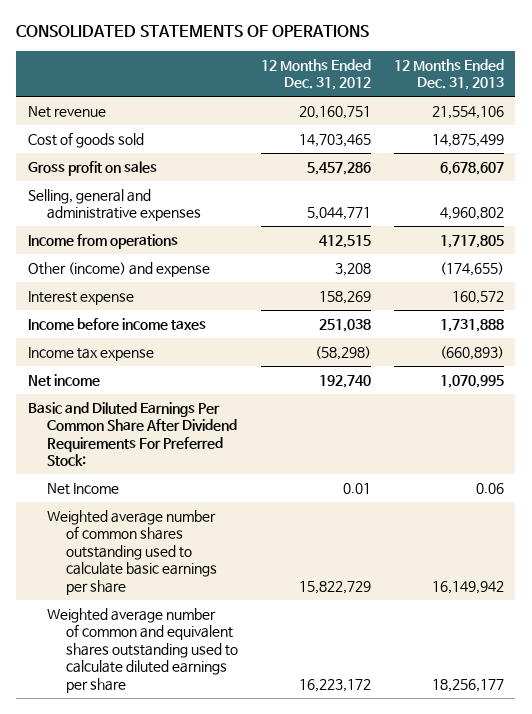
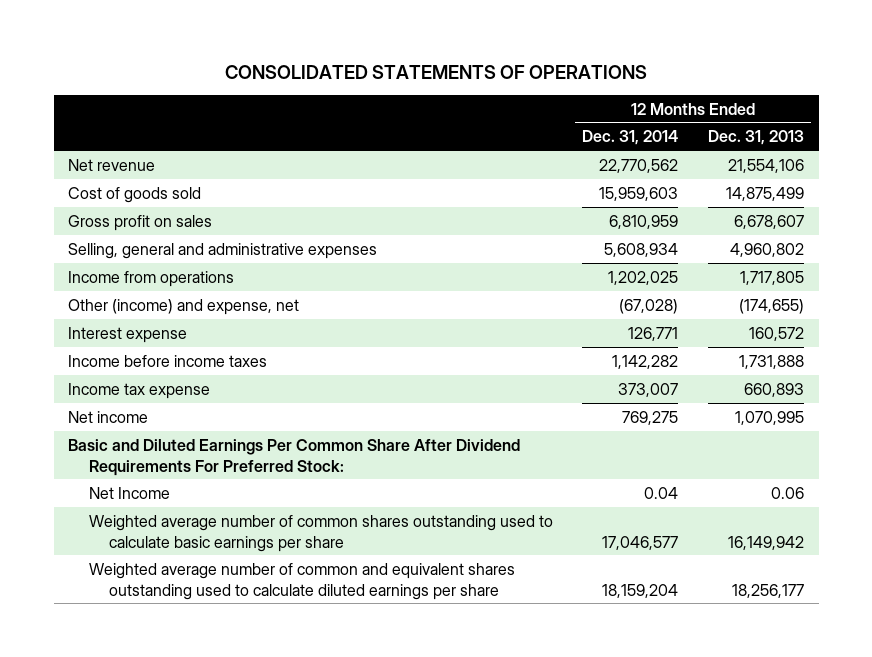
[260,58,371,91] 12 Months Ended Dec. 31, 2012 -> none
none -> [582,130,679,146] Dec. 31, 2014
[27,261,210,277] Other (income) and expense -> [68,298,300,315] Other (income) and expense, net
[439,345,504,360] (660,893) -> [743,382,804,397] 660,893

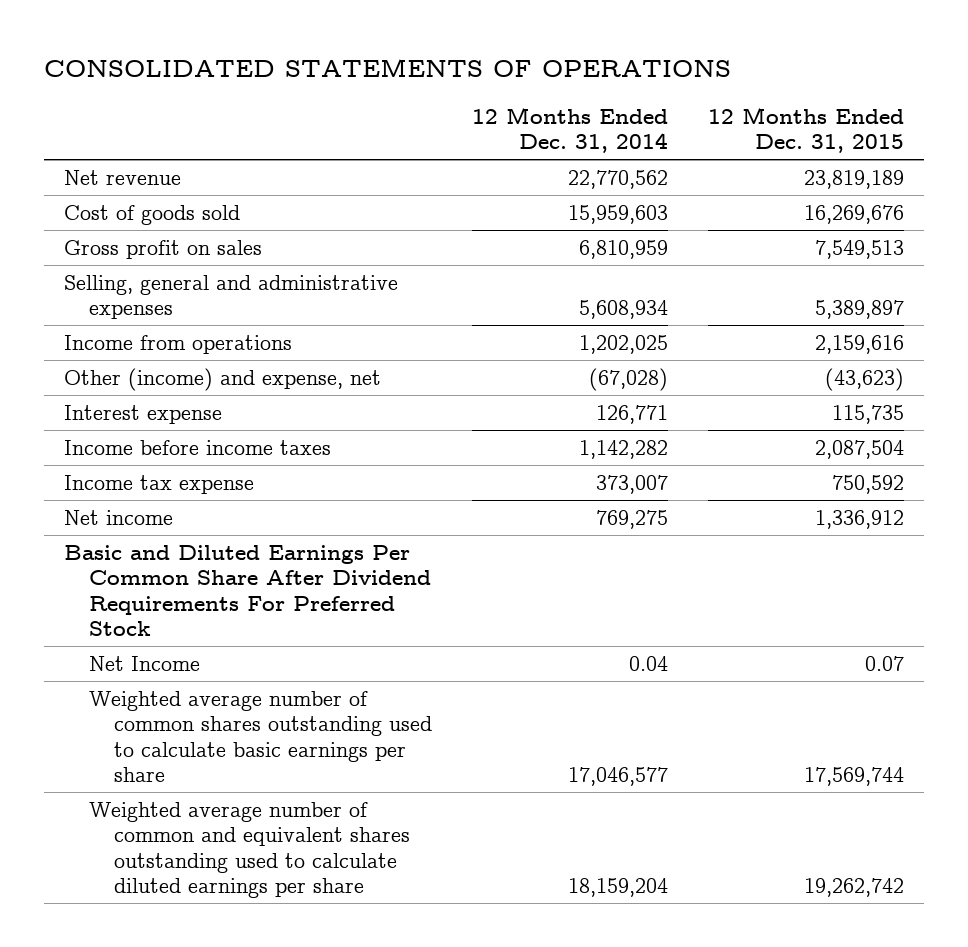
[707,130,804,146] Dec. 31, 2013 -> none
none -> [707,106,904,154] 12 Months Ended Dec. 31, 2015
[68,438,521,476] Basic and Diluted Earnings Per Common Share After Dividend Requirements For Preferred Stock: -> [64,544,432,637] Basic and Diluted Earnings Per Common Share After Dividend Requirements For Preferred Stock

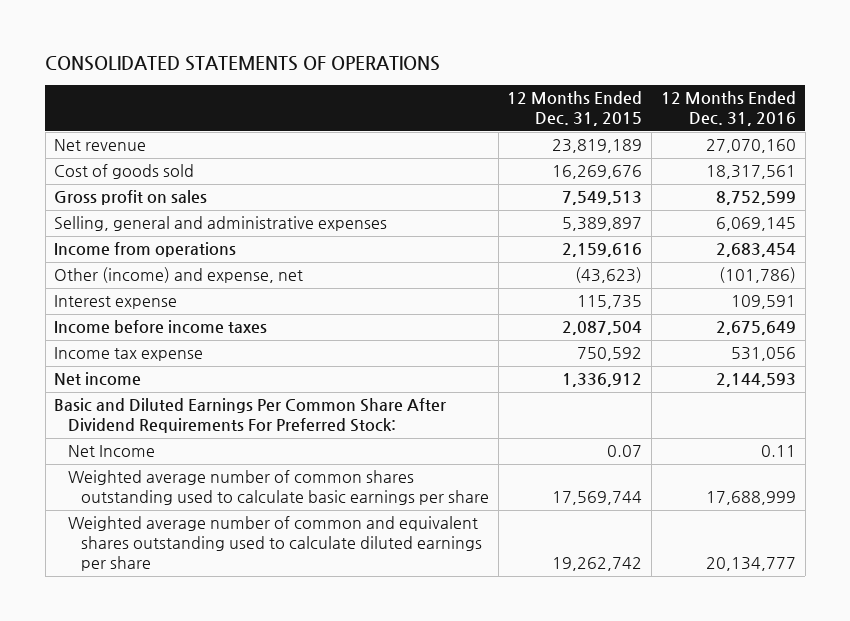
[471,106,668,154] 12 Months Ended Dec. 31, 2014 -> none
none -> [660,91,796,127] 12 Months Ended Dec. 31, 2016
[64,544,432,637] Basic and Diluted Earnings Per Common Share After Dividend Requirements For Preferred Stock -> [54,398,447,434] Basic and Diluted Earnings Per Common Share After Dividend Requirements For Preferred Stock:

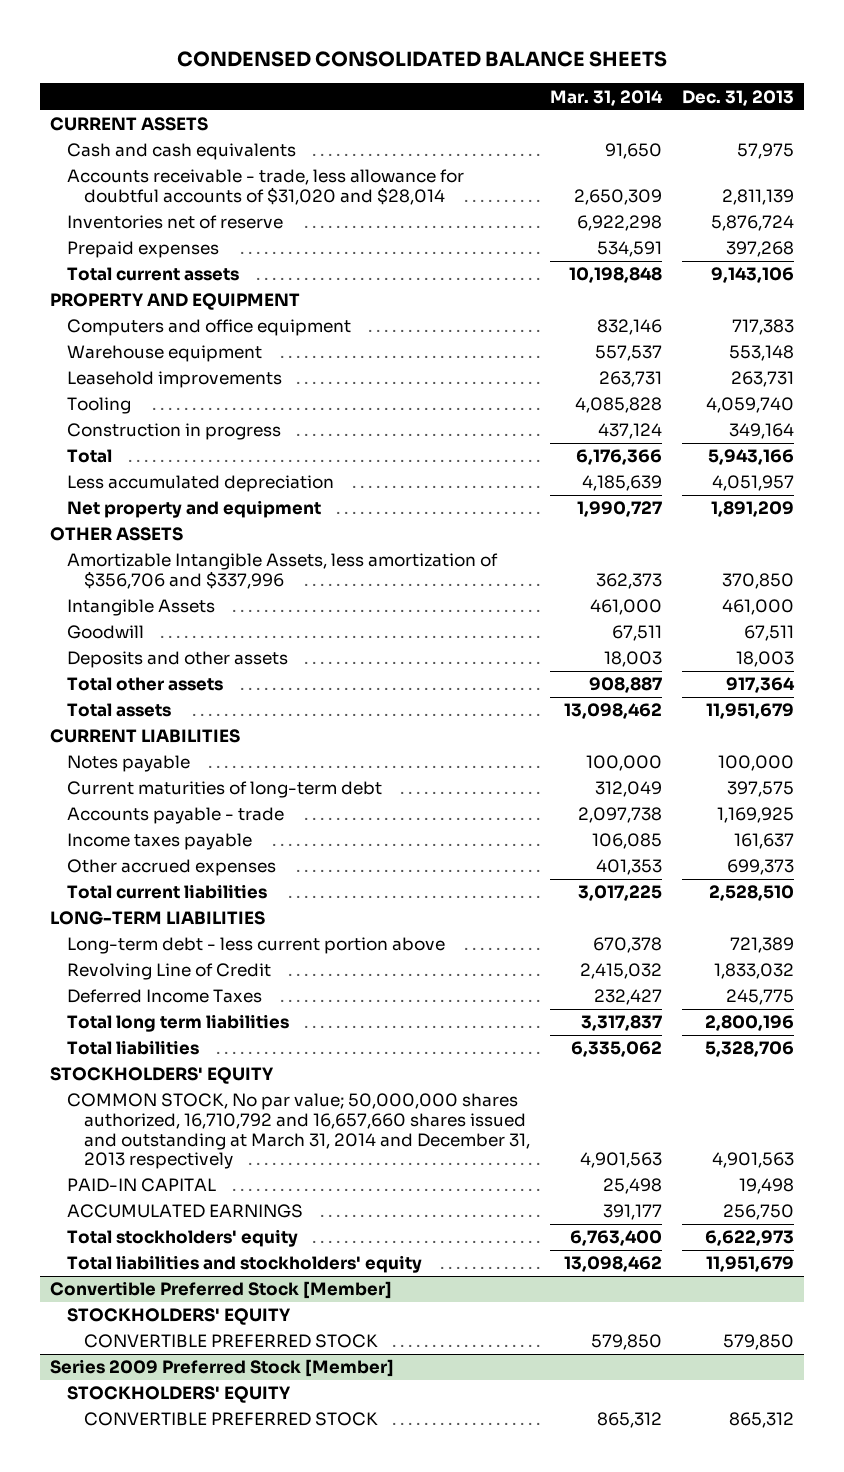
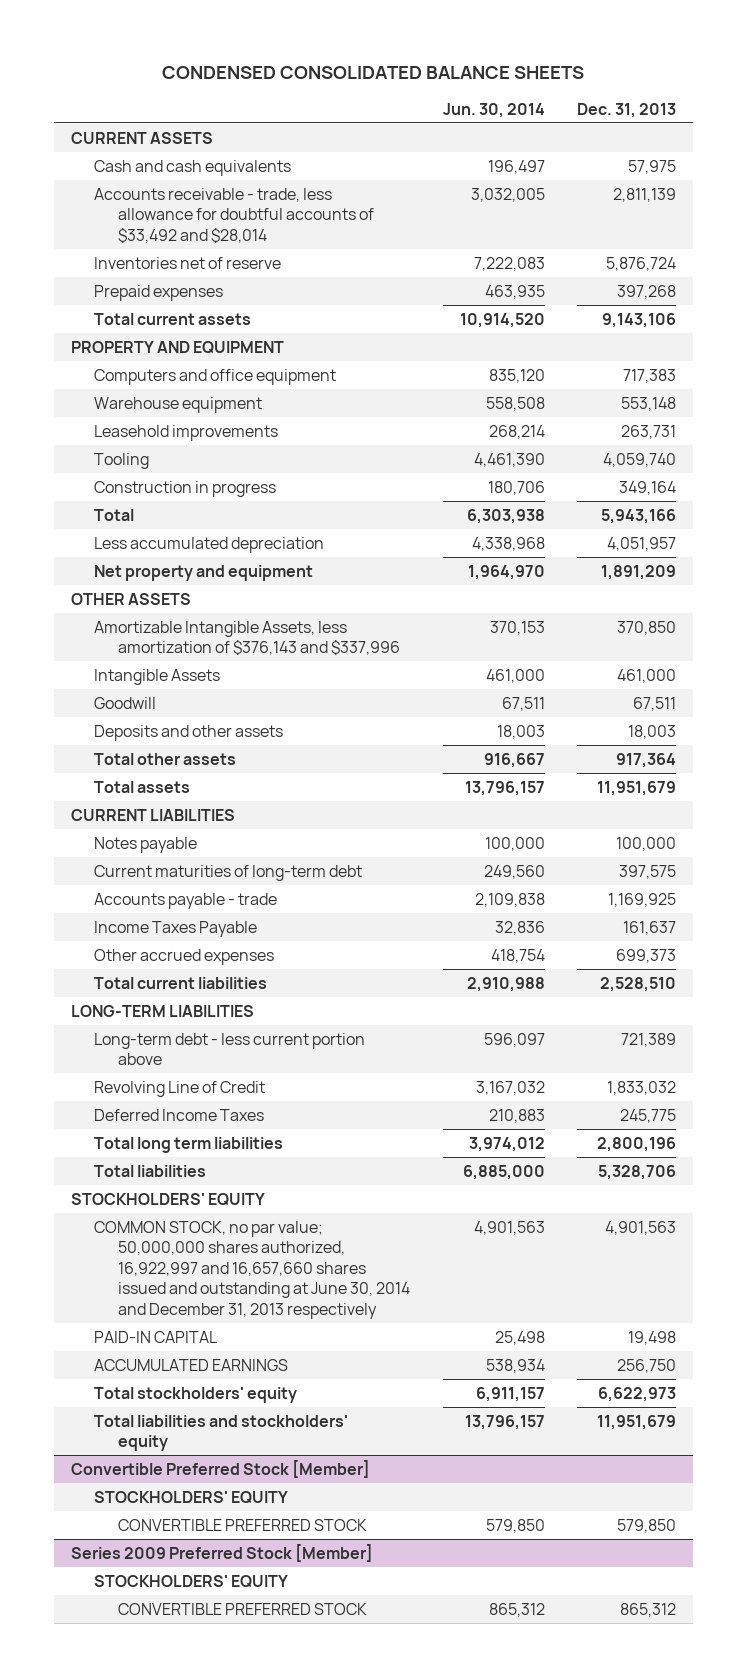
[550,89,664,106] Mar. 31, 2014 -> none
none -> [442,102,545,118] Jun. 30, 2014
[66,169,464,206] Accounts receivable - trade, less allowance for doubtful accounts of $31,020 and $28,014 -> [94,187,374,243] Accounts receivable - trade, less allowance for doubtful accounts of $33,492 and $28,014
[66,553,498,590] Amortizable Intangible Assets, less amortization of $356,706 and $337,996 -> [94,620,400,656] Amortizable Intangible Assets, less amortization of $376,143 and $337,996
[66,833,252,851] Income taxes payable -> [94,920,258,937] Income Taxes Payable
[66,1093,530,1170] COMMON STOCK, No par value; 50,000,000 shares authorized, 16,710,792 and 16,657,660 shares issued and outstanding at March 31, 2014 and December 31, 2013 respectively -> [94,1220,410,1319] COMMON STOCK, no par value; 50,000,000 shares authorized, 16,922,997 and 16,657,660 shares issued and outstanding at June 30, 2014 and December 31, 2013 respectively

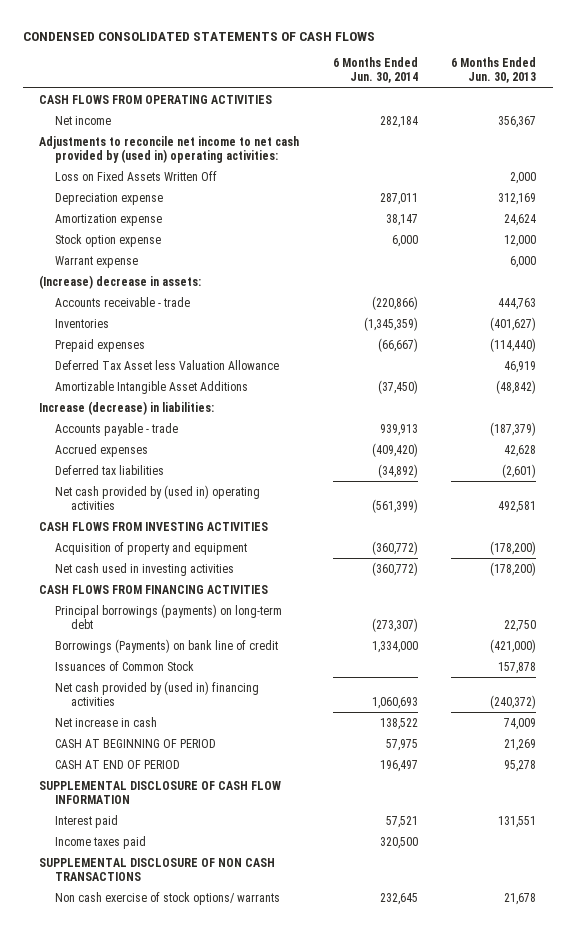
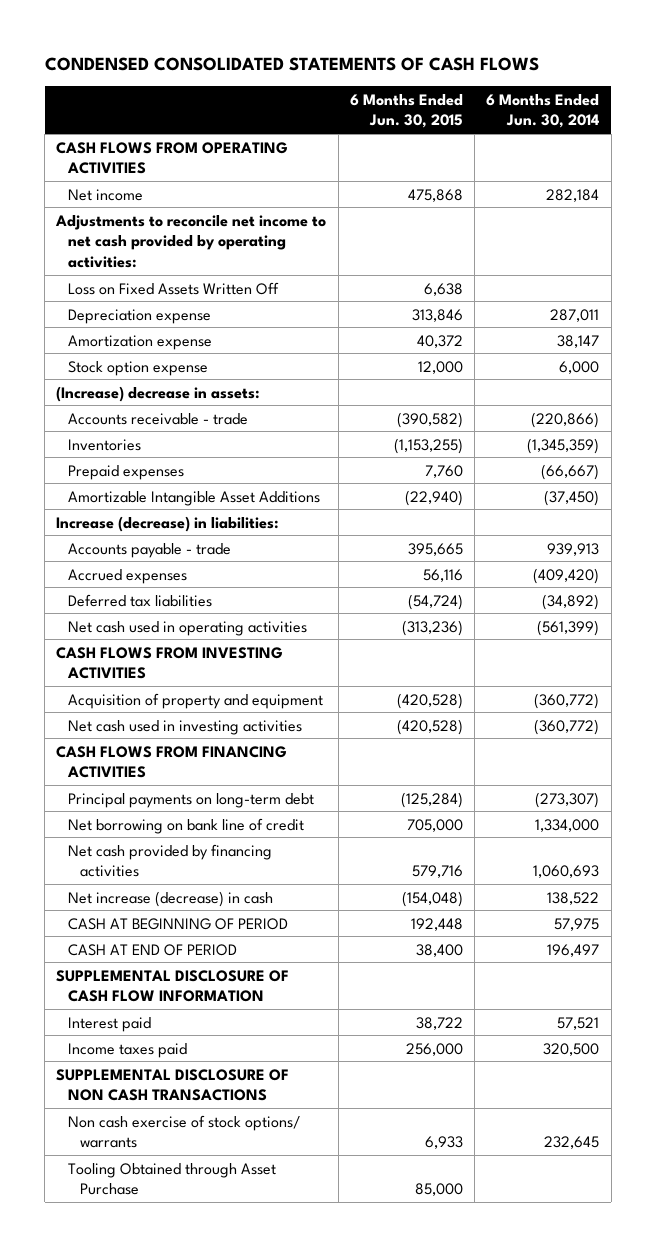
[451,57,537,84] 6 Months Ended Jun. 30, 2013 -> none
none -> [349,93,463,129] 6 Months Ended Jun. 30, 2015
[39,135,300,163] Adjustments to reconcile net income to net cash provided by (used in) operating activities: -> [55,214,327,269] Adjustments to reconcile net income to net cash provided by operating activities:
[55,255,139,268] Warrant expense -> none
[55,359,280,370] Deferred Tax Asset less Valuation Allowance -> none
[55,484,261,510] Net cash provided by (used in) operating activities -> [67,620,307,636] Net cash used in operating activities
[55,660,195,671] Issuances of Common Stock -> none
[55,603,283,629] Principal borrowings (payments) on long-term debt -> [67,792,314,808] Principal payments on long-term debt
[55,638,279,653] Borrowings (Payments) on bank line of credit -> [67,817,304,834] Net borrowing on bank line of credit
[55,680,260,706] Net cash provided by (used in) financing activities -> [67,843,272,878] Net cash provided by financing activities
[55,716,158,727] Net increase in cash -> [67,890,273,907] Net increase (decrease) in cash
none -> [67,1162,276,1196] Tooling Obtained through Asset Purchase

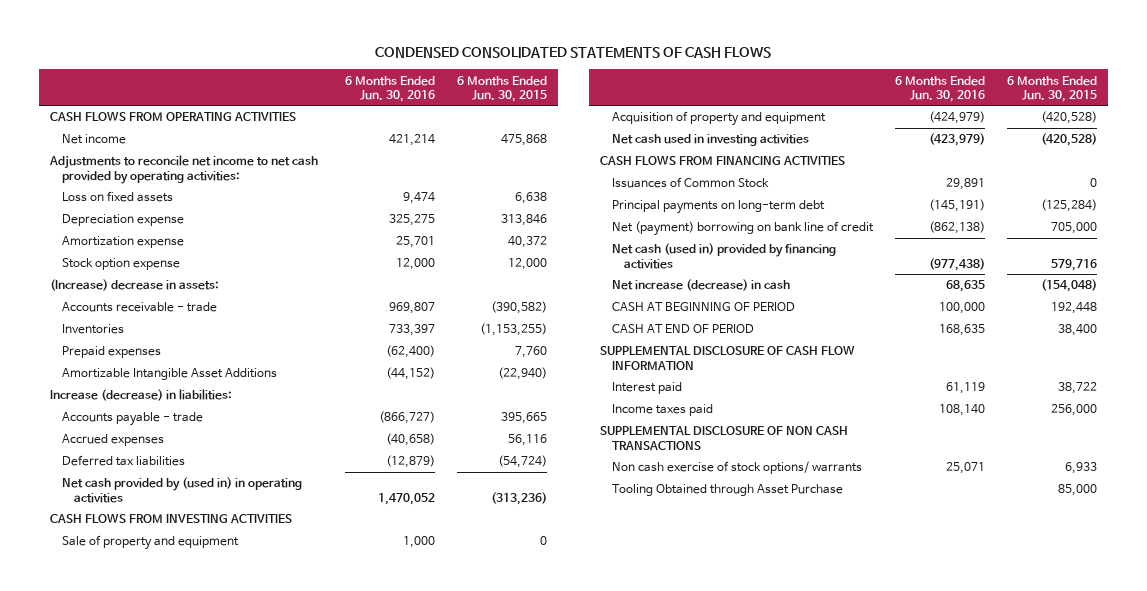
[486,93,600,129] 6 Months Ended Jun. 30, 2014 -> none
none -> [344,75,435,103] 6 Months Ended Jun. 30, 2016
[67,281,279,295] Loss on Fixed Assets Written Off -> [61,191,173,203] Loss on fixed assets
[67,620,307,636] Net cash used in operating activities -> [61,477,302,503] Net cash provided by (used in) in operating activities
none -> [61,535,239,551] Sale of property and equipment
none -> [611,177,769,189] Issuances of Common Stock
[67,817,304,834] Net borrowing on bank line of credit -> [611,221,874,237] Net (payment) borrowing on bank line of credit
[67,843,272,878] Net cash provided by financing activities -> [611,243,836,269] Net cash (used in) provided by financing activities

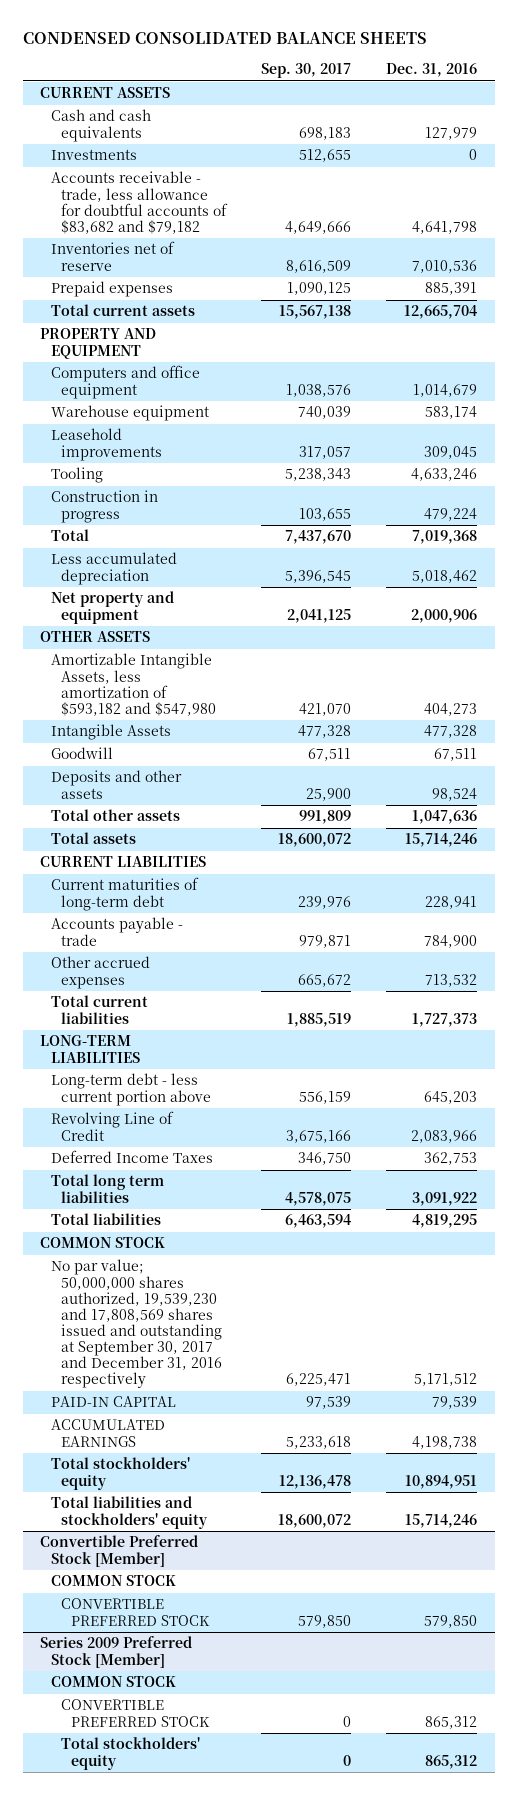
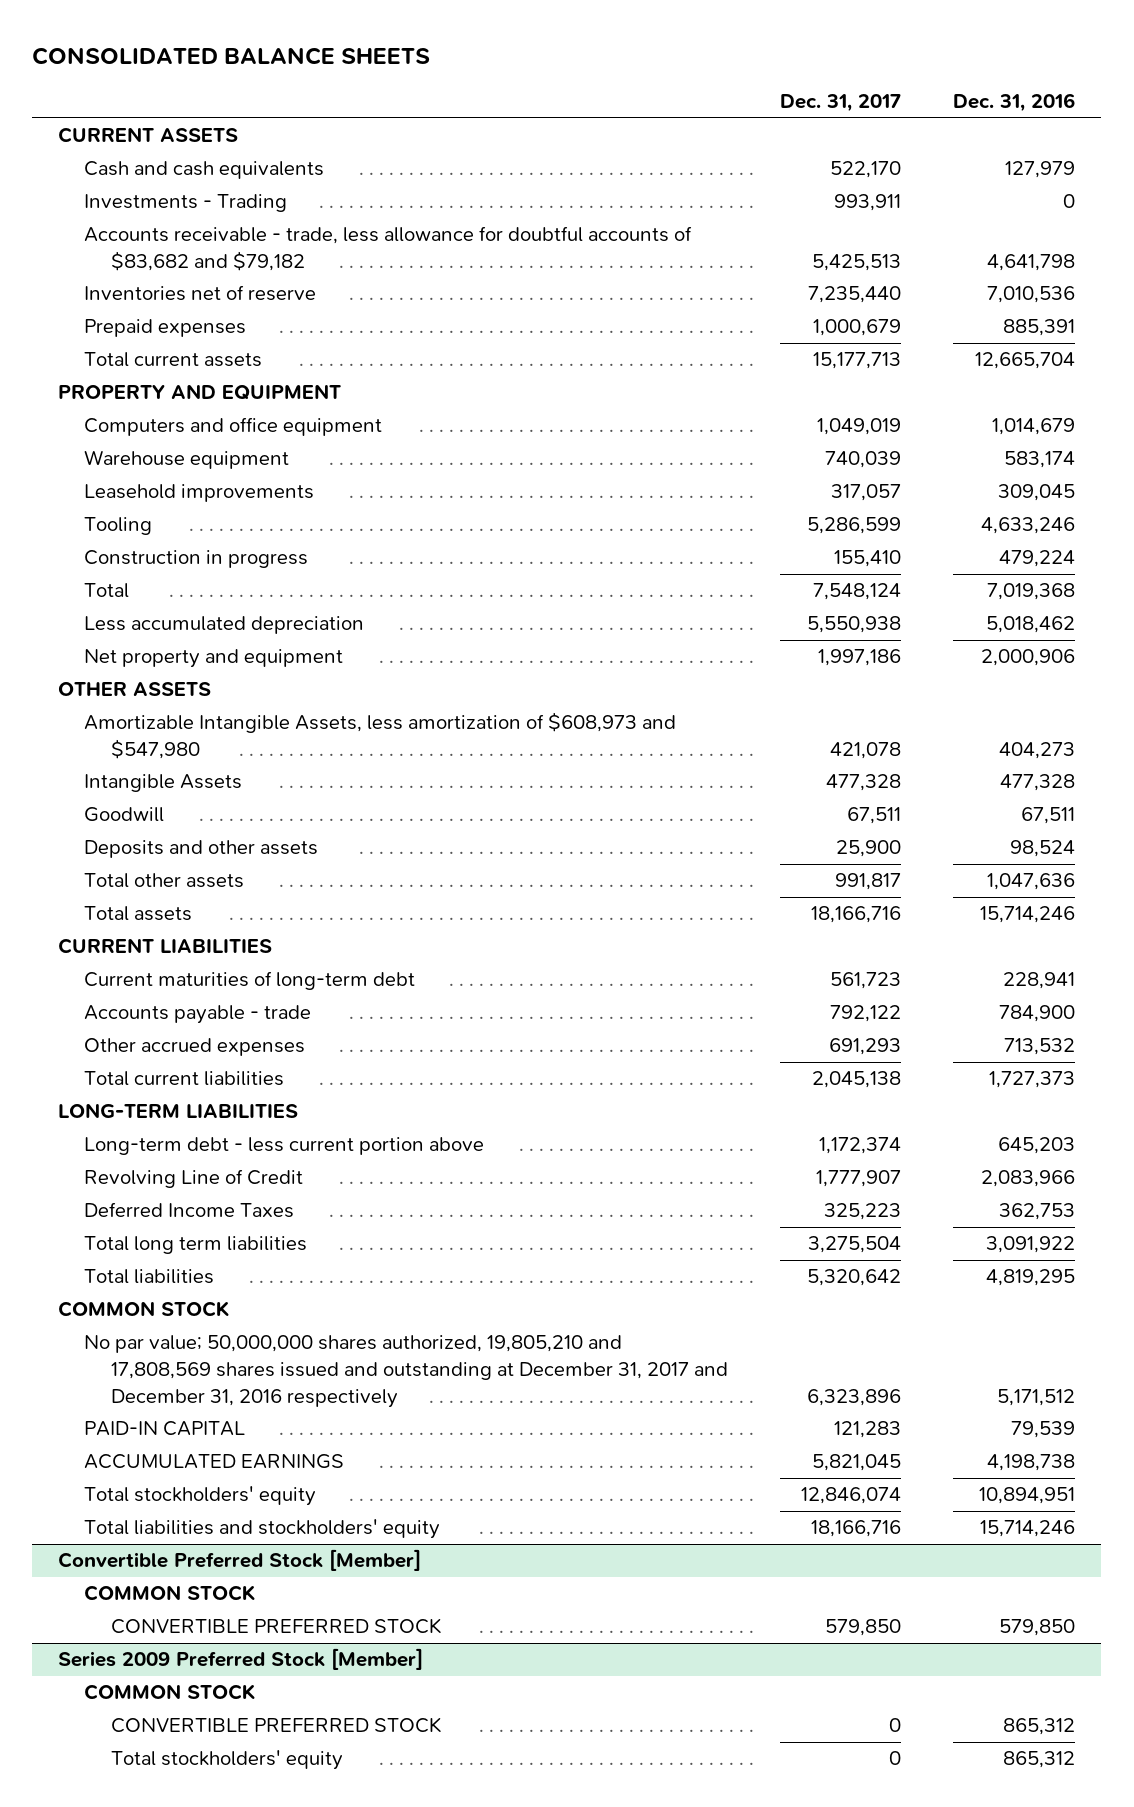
[22,32,427,45] CONDENSED CONSOLIDATED BALANCE SHEETS -> [32,47,431,66] CONSOLIDATED BALANCE SHEETS
[260,63,351,79] Sep. 30, 2017 -> none
none -> [779,94,901,113] Dec. 31, 2017
[50,149,137,161] Investments -> [84,194,288,213] Investments - Trading
[50,653,216,716] Amortizable Intangible Assets, less amortization of $593,182 and $547,980 -> [84,712,677,759] Amortizable Intangible Assets, less amortization of $608,973 and $547,980
[50,1259,222,1389] No par value; 50,000,000 shares authorized, 19,539,230 and 17,808,569 shares issued and outstanding at September 30, 2017 and December 31, 2016 respectively -> [84,1335,728,1408] No par value; 50,000,000 shares authorized, 19,805,210 and 17,808,569 shares issued and outstanding at December 31, 2017 and December 31, 2016 respectively

